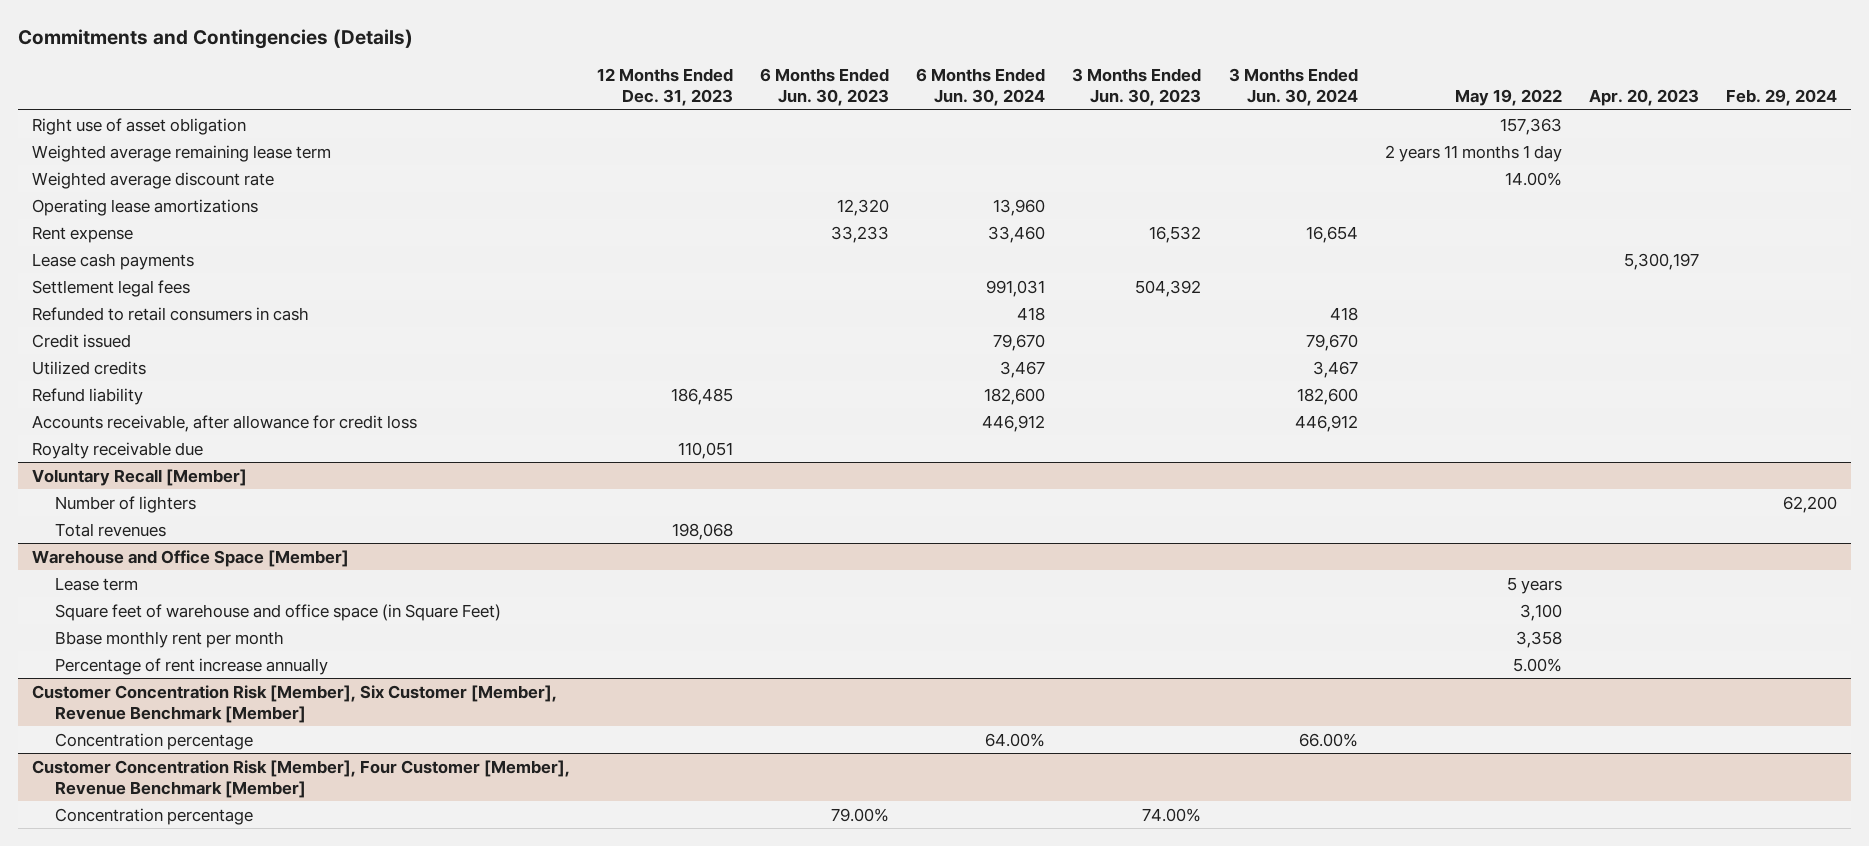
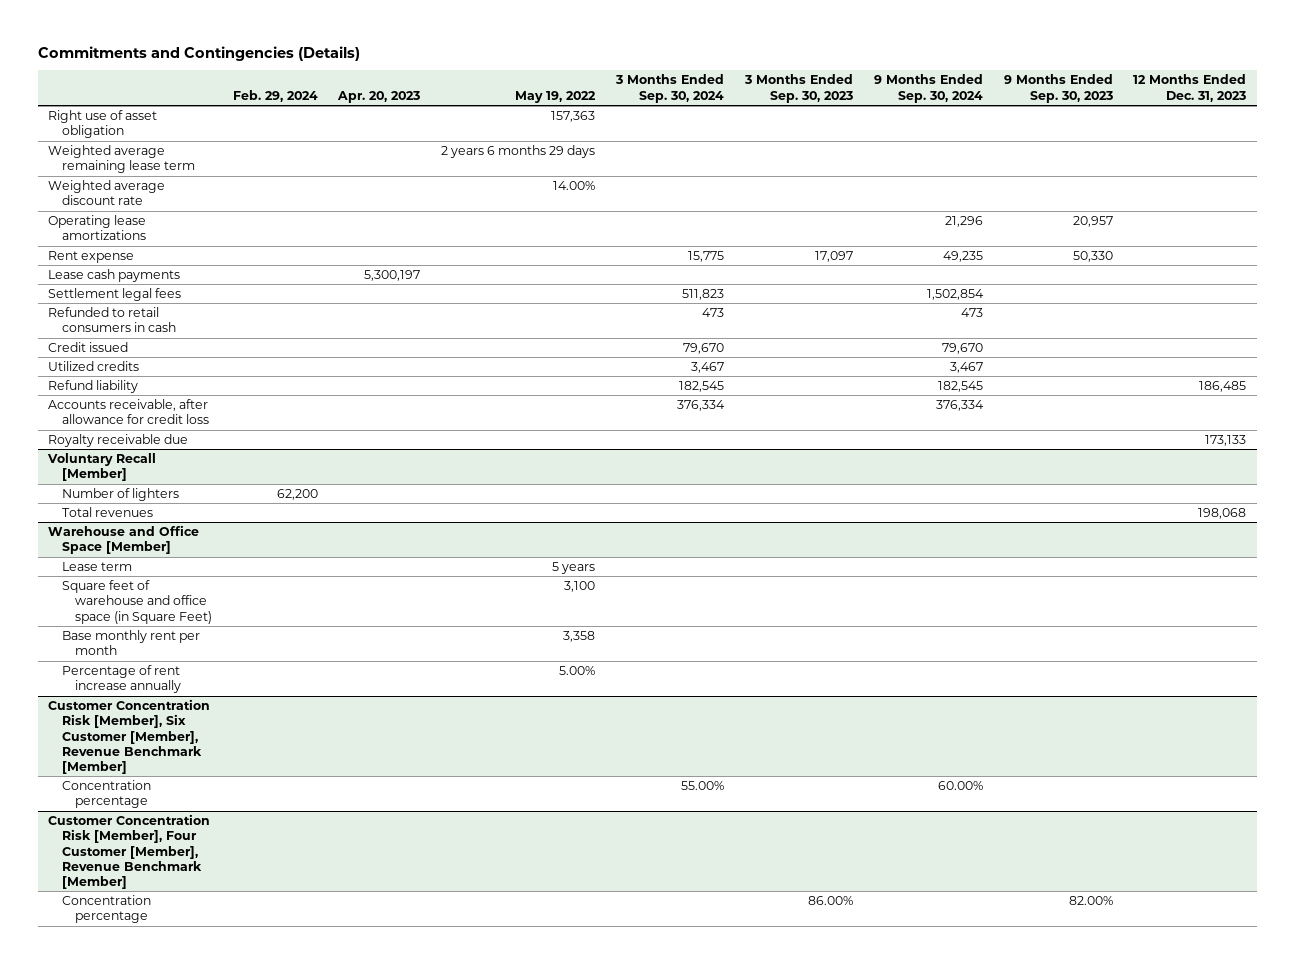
[759,67,889,106] 6 Months Ended Jun. 30, 2023 -> none
[916,67,1046,106] 6 Months Ended Jun. 30, 2024 -> none
[1072,67,1202,106] 3 Months Ended Jun. 30, 2023 -> none
[1228,67,1358,106] 3 Months Ended Jun. 30, 2024 -> none
none -> [615,74,725,103] 3 Months Ended Sep. 30, 2024
none -> [743,74,853,103] 3 Months Ended Sep. 30, 2023
none -> [873,74,983,103] 9 Months Ended Sep. 30, 2024
none -> [1003,74,1113,103] 9 Months Ended Sep. 30, 2023
[1384,144,1562,162] 2 years 11 months 1 day -> [441,145,596,159] 2 years 6 months 29 days
[677,441,733,459] 110,051 -> [1205,435,1247,447] 173,133
[55,630,285,648] Bbase monthly rent per month -> [61,630,200,656] Base monthly rent per month

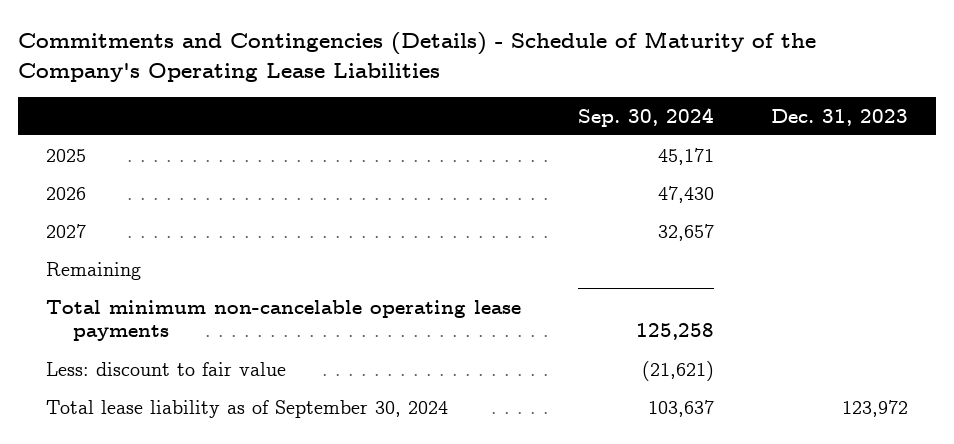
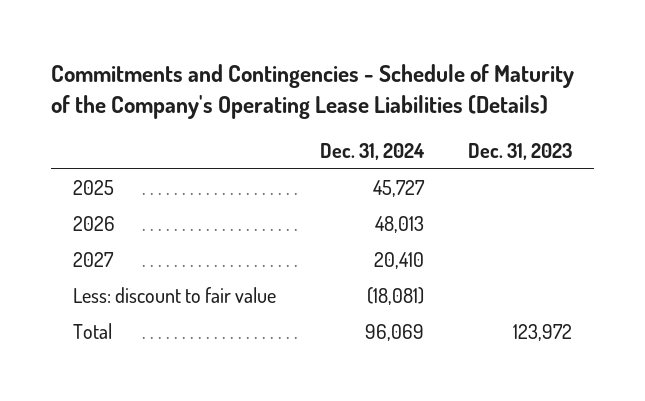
[17,30,816,82] Commitments and Contingencies (Details) - Schedule of Maturity of the Company's Operating Lease Liabilities -> [51,64,575,119] Commitments and Contingencies - Schedule of Maturity of the Company's Operating Lease Liabilities (Details)
[577,107,714,127] Sep. 30, 2024 -> none
none -> [320,143,426,161] Dec. 31, 2024
[46,261,142,280] Remaining -> none
[46,299,522,342] Total minimum non-cancelable operating lease payments -> none
[46,399,449,418] Total lease liability as of September 30, 2024 -> [73,323,113,340] Total

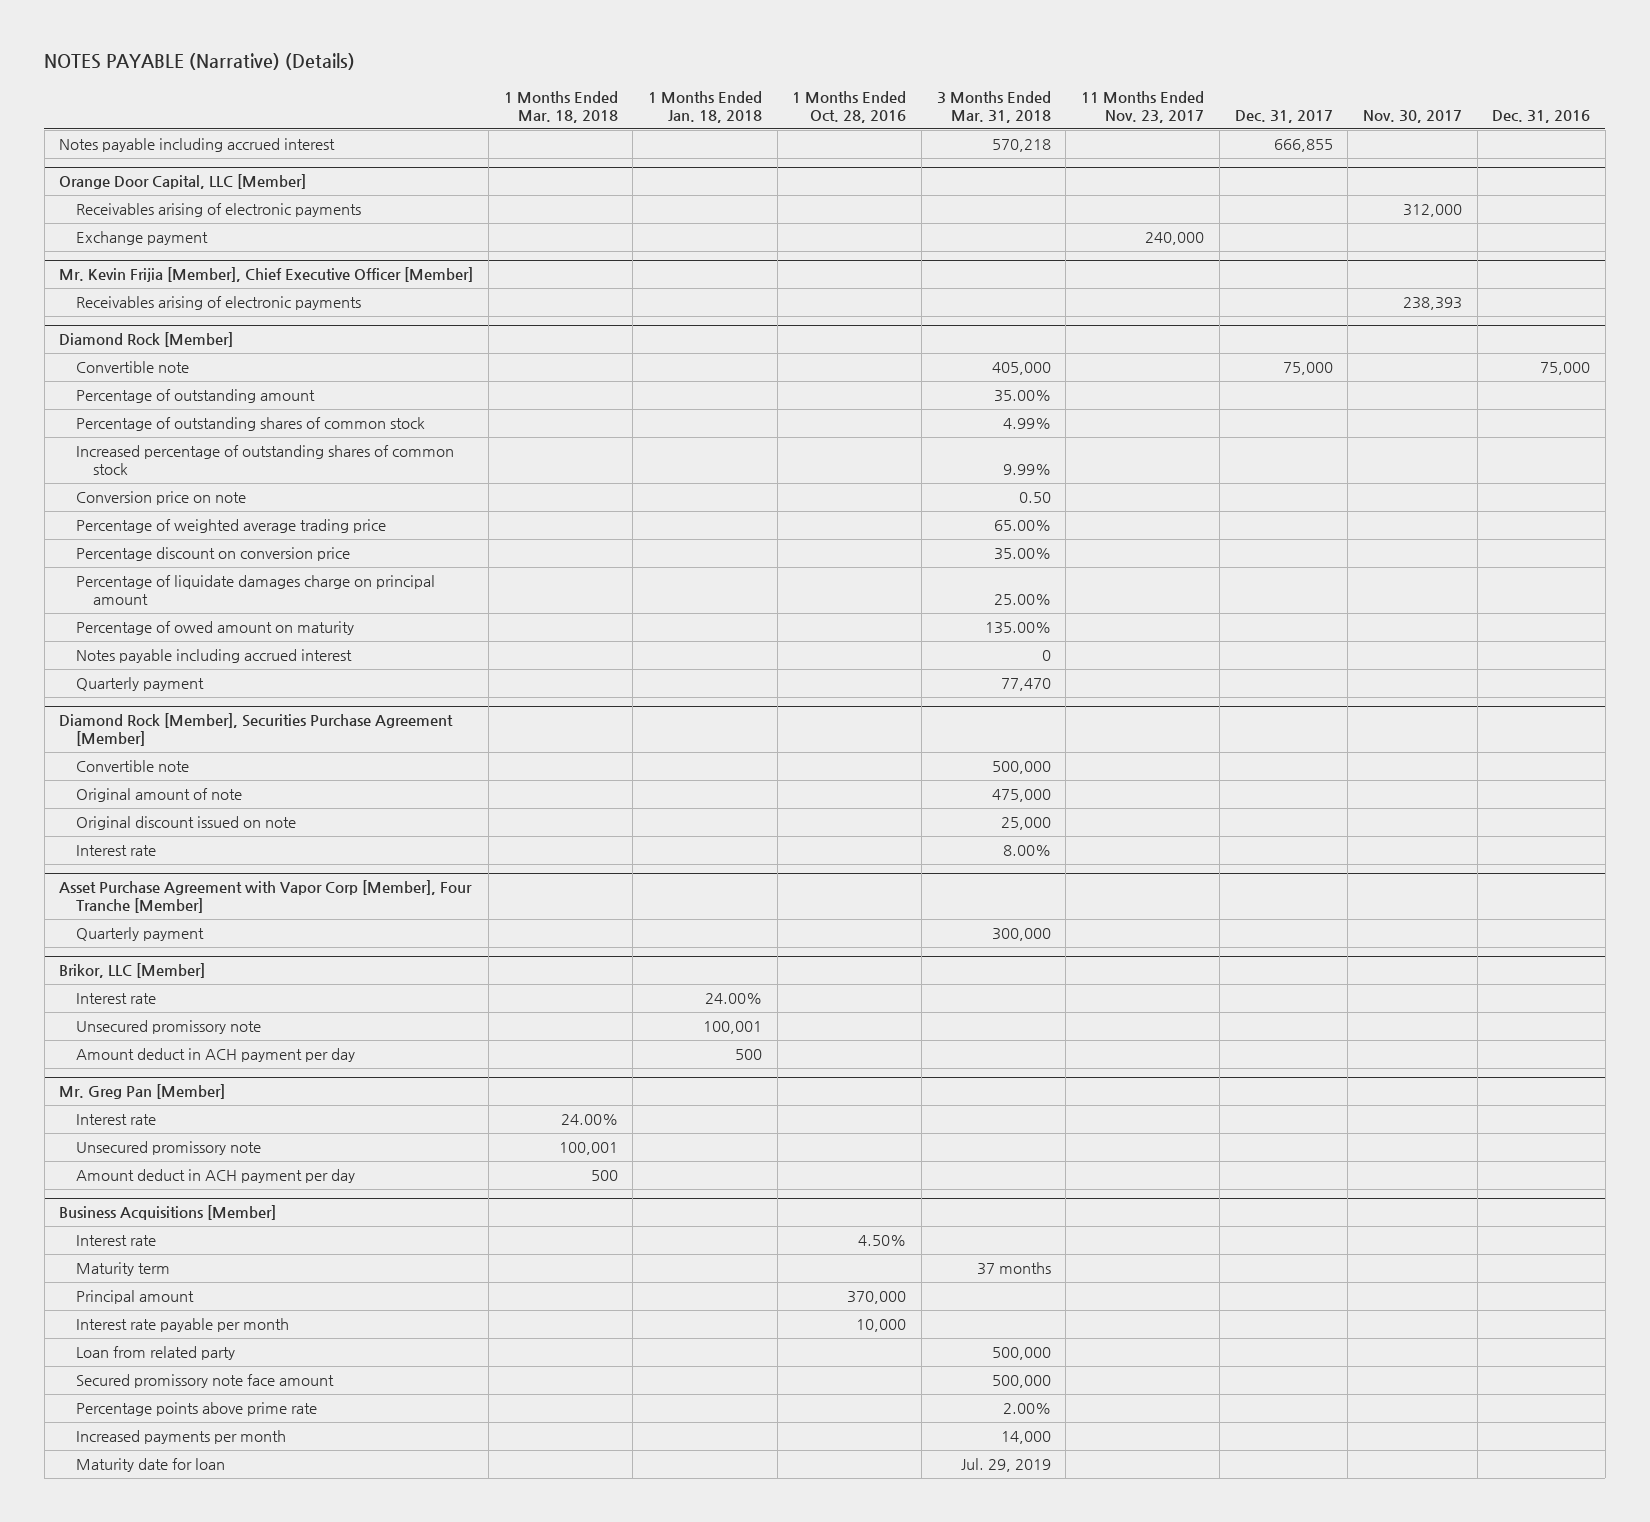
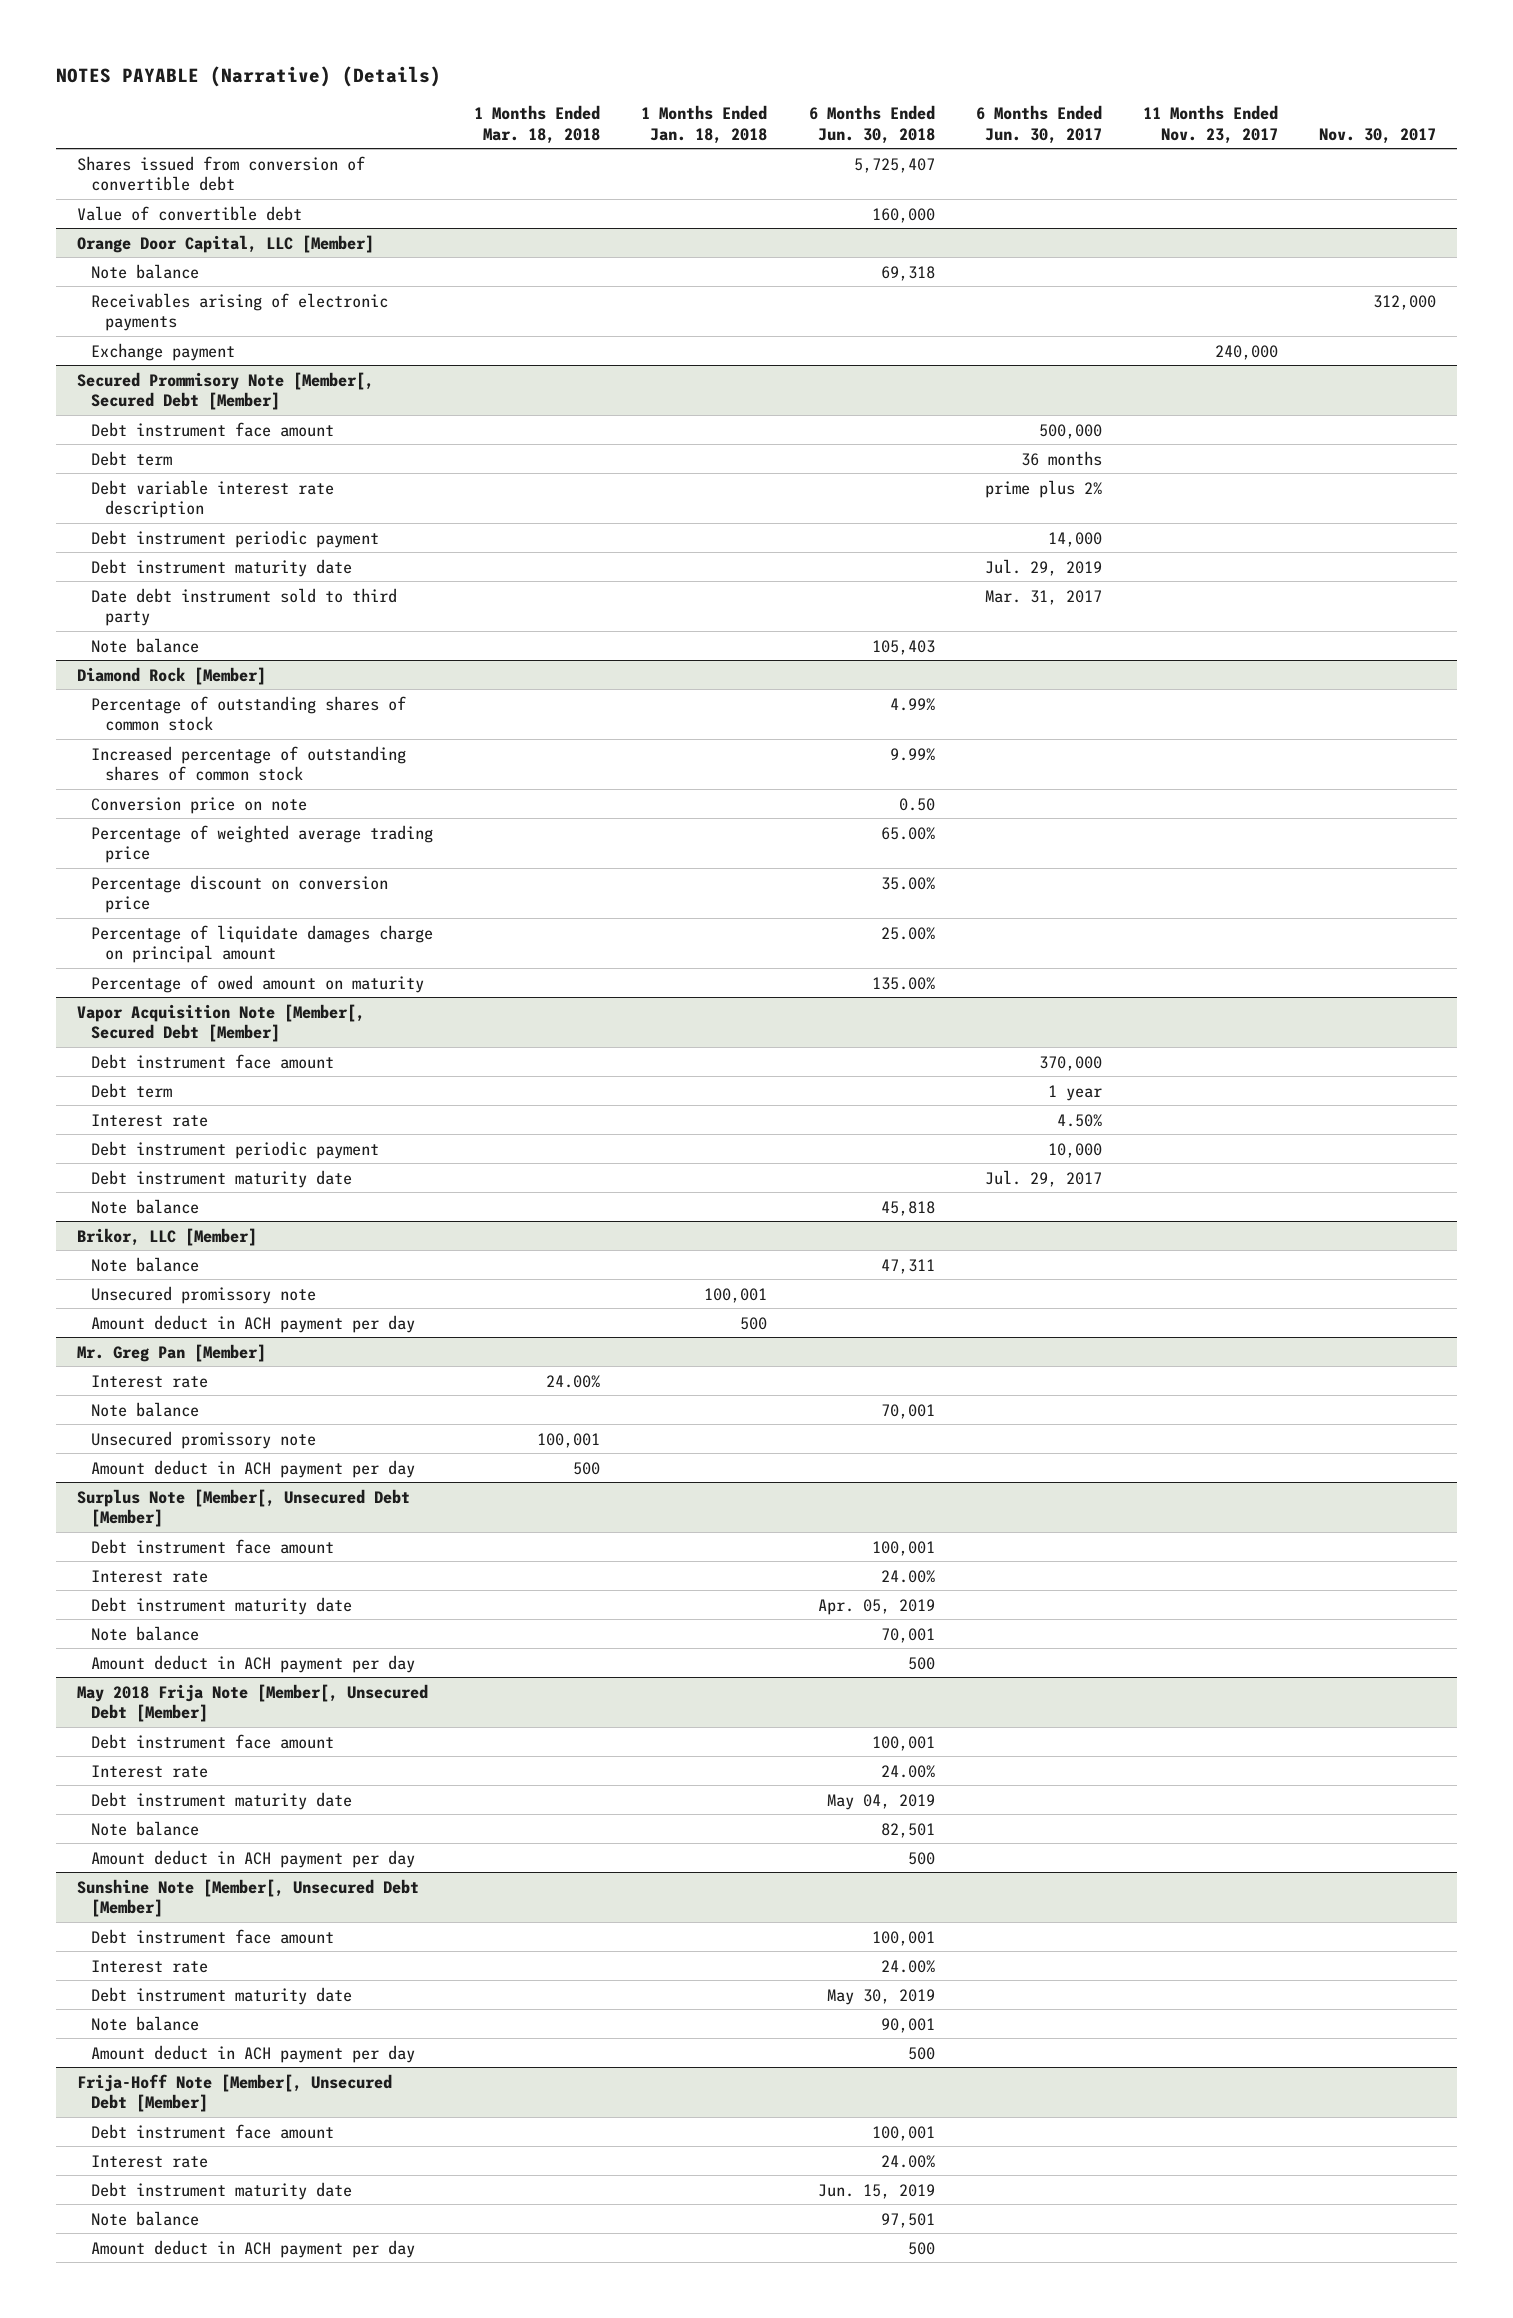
[792,90,907,123] 1 Months Ended Oct. 28, 2016 -> none
[936,90,1051,123] 3 Months Ended Mar. 31, 2018 -> none
[1234,109,1333,123] Dec. 31, 2017 -> none
[1492,109,1591,123] Dec. 31, 2016 -> none
none -> [808,105,935,144] 6 Months Ended Jun. 30, 2018
none -> [975,105,1102,144] 6 Months Ended Jun. 30, 2017
[59,138,336,153] Notes payable including accrued interest -> none
none -> [76,155,365,191] Shares issued from conversion of convertible debt
none -> [76,205,302,221] Value of convertible debt
none -> [91,263,200,279] Note balance
[59,267,474,283] Mr. Kevin Frijia [Member], Chief Executive Officer [Member] -> none
[76,296,362,311] Receivables arising of electronic payments -> none
none -> [76,371,374,410] Secured Prommisory Note [Member[, Secured Debt [Member]
none -> [91,421,335,437] Debt instrument face amount
none -> [91,450,173,466] Debt term
none -> [91,479,335,518] Debt variable interest rate description
none -> [91,529,380,548] Debt instrument periodic payment
none -> [91,558,353,577] Debt instrument maturity date
none -> [91,587,398,626] Date debt instrument sold to third party
none -> [91,637,200,653] Note balance
[76,361,190,374] Convertible note -> none
[76,389,316,404] Percentage of outstanding amount -> none
[76,649,353,664] Notes payable including accrued interest -> none
[76,677,205,692] Quarterly payment -> none
[59,713,454,747] Diamond Rock [Member], Securities Purchase Agreement [Member] -> none
[76,760,190,773] Convertible note -> none
[76,788,243,803] Original amount of note -> none
[76,816,297,831] Original discount issued on note -> none
[76,845,157,857] Interest rate -> none
[59,880,473,914] Asset Purchase Agreement with Vapor Corp [Member], Four Tranche [Member] -> none
[76,927,205,942] Quarterly payment -> none
none -> [76,1003,365,1042] Vapor Acquisition Note [Member[, Secured Debt [Member]
none -> [91,1053,335,1069] Debt instrument face amount
none -> [91,1082,173,1098] Debt term
none -> [91,1113,209,1127] Interest rate
none -> [91,1140,380,1159] Debt instrument periodic payment
none -> [91,1169,353,1188] Debt instrument maturity date
none -> [91,1198,200,1214] Note balance
[76,993,157,1005] Interest rate -> none
none -> [91,1256,200,1272] Note balance
none -> [91,1401,200,1417] Note balance
[59,1205,277,1221] Business Acquisitions [Member] -> none
[76,1235,157,1247] Interest rate -> none
[76,1262,171,1277] Maturity term -> none
[76,1290,195,1305] Principal amount -> none
[76,1318,290,1333] Interest rate payable per month -> none
[76,1346,236,1361] Loan from related party -> none
[76,1374,335,1389] Secured promissory note face amount -> none
[76,1402,318,1417] Percentage points above prime rate -> none
[76,1430,287,1445] Increased payments per month -> none
[76,1458,226,1473] Maturity date for loan -> none
none -> [76,1488,410,1527] Surplus Note [Member[, Unsecured Debt [Member]
none -> [91,1538,335,1554] Debt instrument face amount
none -> [91,1569,209,1583] Interest rate
none -> [91,1596,353,1615] Debt instrument maturity date
none -> [91,1625,200,1641] Note balance
none -> [91,1654,416,1673] Amount deduct in ACH payment per day
none -> [76,1683,428,1722] May 2018 Frija Note [Member[, Unsecured Debt [Member]
none -> [91,1733,335,1749] Debt instrument face amount
none -> [91,1764,209,1778] Interest rate
none -> [91,1791,353,1810] Debt instrument maturity date
none -> [91,1820,200,1836] Note balance
none -> [91,1849,416,1868] Amount deduct in ACH payment per day
none -> [76,1878,419,1917] Sunshine Note [Member[, Unsecured Debt [Member]
none -> [91,1928,335,1944] Debt instrument face amount
none -> [91,1959,209,1973] Interest rate
none -> [91,1986,353,2005] Debt instrument maturity date
none -> [91,2015,200,2031] Note balance
none -> [91,2044,416,2063] Amount deduct in ACH payment per day
none -> [76,2073,392,2112] Frija-Hoff Note [Member[, Unsecured Debt [Member]
none -> [91,2123,335,2139] Debt instrument face amount
none -> [91,2154,209,2168] Interest rate
none -> [91,2181,353,2200] Debt instrument maturity date
none -> [91,2210,200,2226] Note balance
none -> [91,2239,416,2258] Amount deduct in ACH payment per day

